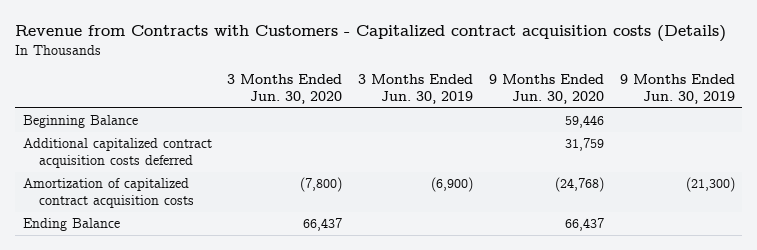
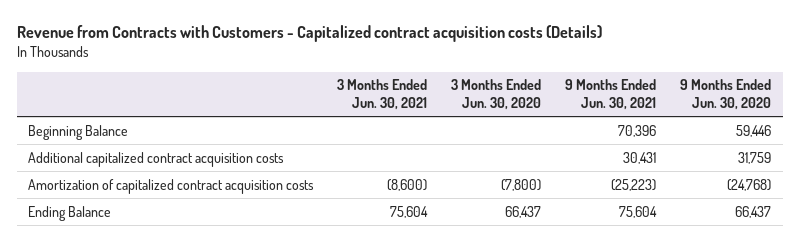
[358,74,474,105] 3 Months Ended Jun. 30, 2019 -> none
[619,74,735,105] 9 Months Ended Jun. 30, 2019 -> none
none -> [337,79,428,110] 3 Months Ended Jun. 30, 2021
none -> [565,79,657,110] 9 Months Ended Jun. 30, 2021
[22,138,212,169] Additional capitalized contract acquisition costs deferred -> [28,151,285,167] Additional capitalized contract acquisition costs

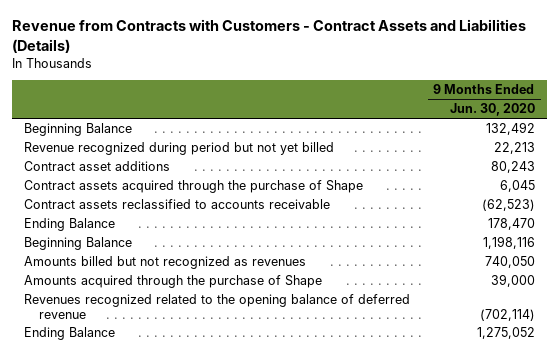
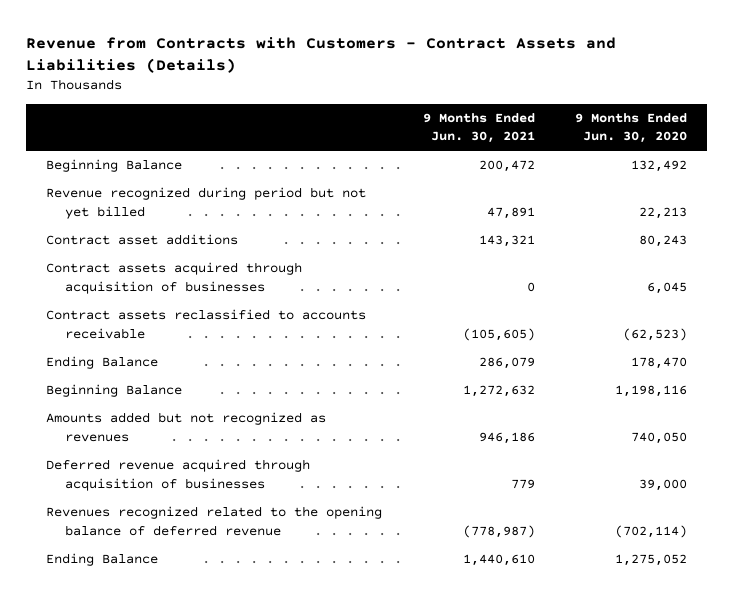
none -> [422,113,535,144] 9 Months Ended Jun. 30, 2021
[23,180,363,194] Contract assets acquired through the purchase of Shape -> [46,262,303,294] Contract assets acquired through acquisition of businesses
[23,256,306,270] Amounts billed but not recognized as revenues -> [46,412,327,442] Amounts added but not recognized as revenues
[23,275,322,289] Amounts acquired through the purchase of Shape -> [46,459,311,491] Deferred revenue acquired through acquisition of businesses

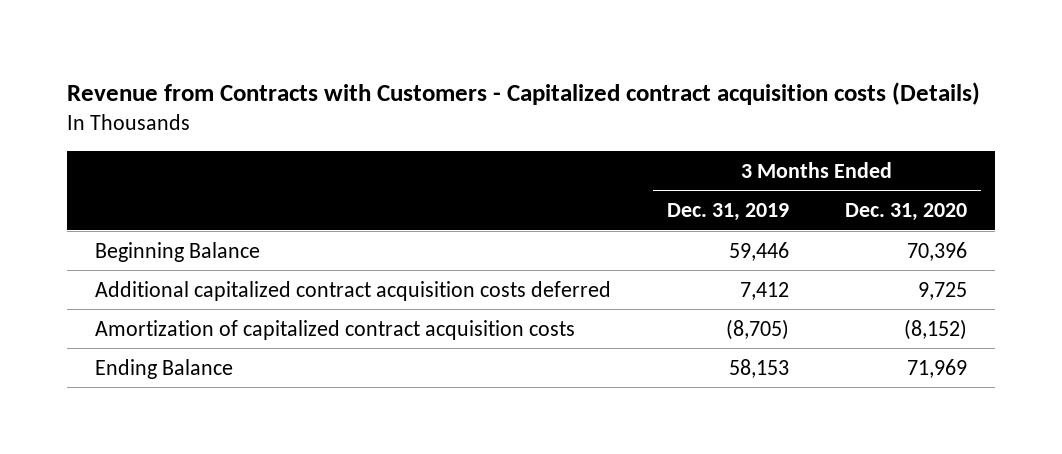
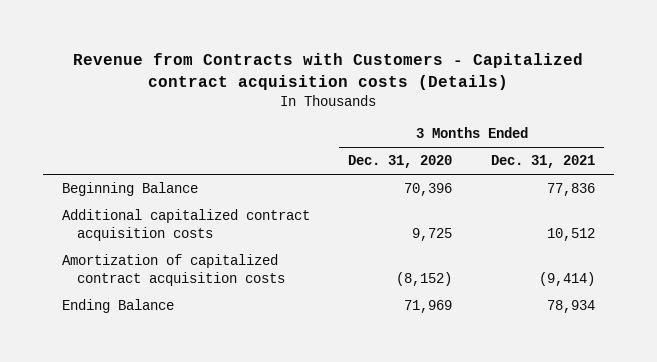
[666,203,789,222] Dec. 31, 2019 -> none
none -> [490,155,595,169] Dec. 31, 2021
[95,280,612,301] Additional capitalized contract acquisition costs deferred -> [61,209,310,241] Additional capitalized contract acquisition costs

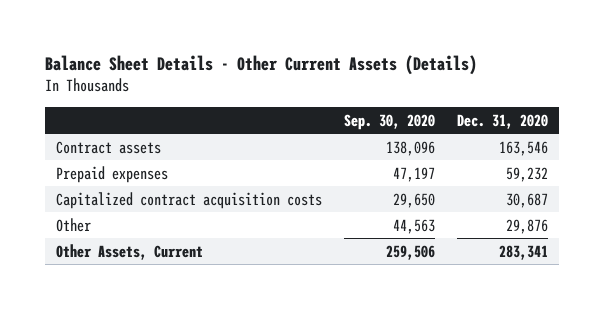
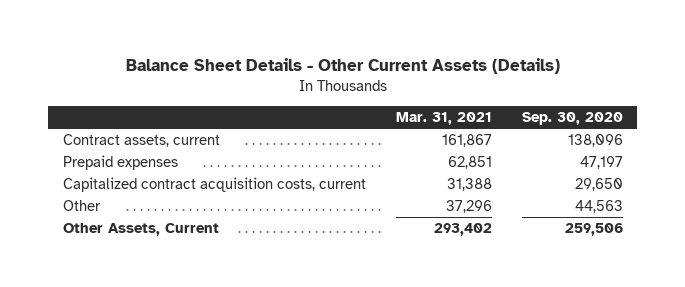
[456,113,548,129] Dec. 31, 2020 -> none
none -> [395,112,492,126] Mar. 31, 2021
[56,140,162,154] Contract assets -> [62,134,220,148] Contract assets, current
[56,191,323,209] Capitalized contract acquisition costs -> [62,177,366,193] Capitalized contract acquisition costs, current

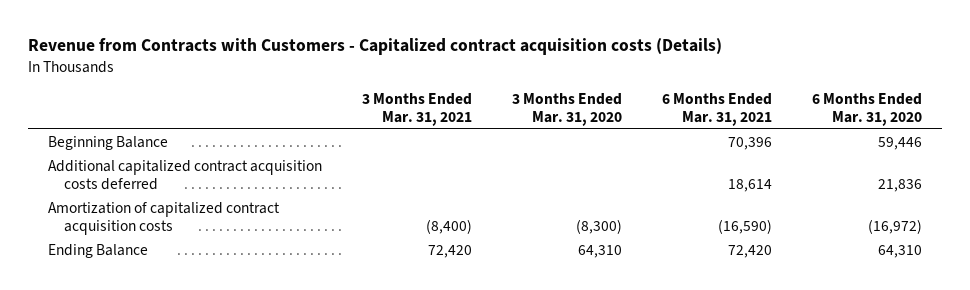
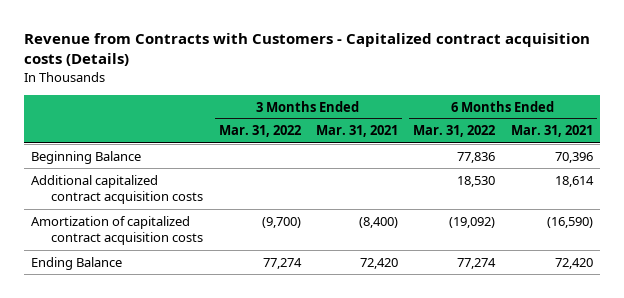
[511,93,622,127] 3 Months Ended Mar. 31, 2020 -> none
[812,93,923,127] 6 Months Ended Mar. 31, 2020 -> none
none -> [218,125,301,138] Mar. 31, 2022
none -> [413,125,496,138] Mar. 31, 2022
[47,159,322,190] Additional capitalized contract acquisition costs deferred -> [31,174,204,205] Additional capitalized contract acquisition costs

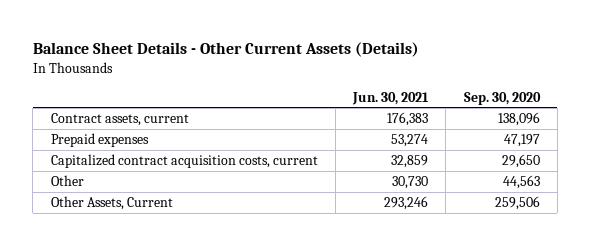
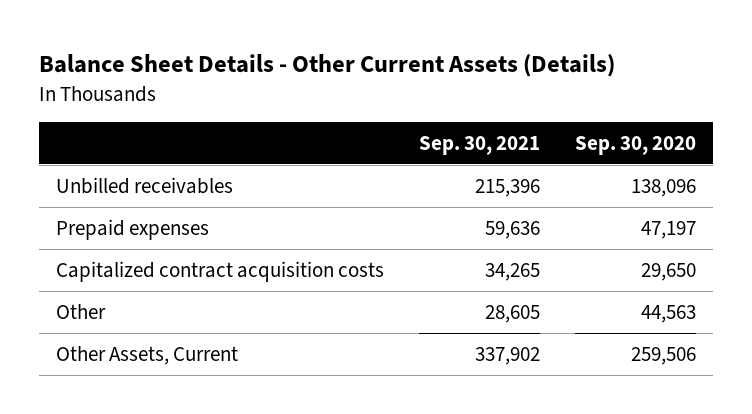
[352,91,430,105] Jun. 30, 2021 -> none
none -> [418,135,540,155] Sep. 30, 2021
[50,112,189,126] Contract assets, current -> [56,176,234,194] Unbilled receivables
[50,153,318,168] Capitalized contract acquisition costs, current -> [56,260,385,282] Capitalized contract acquisition costs

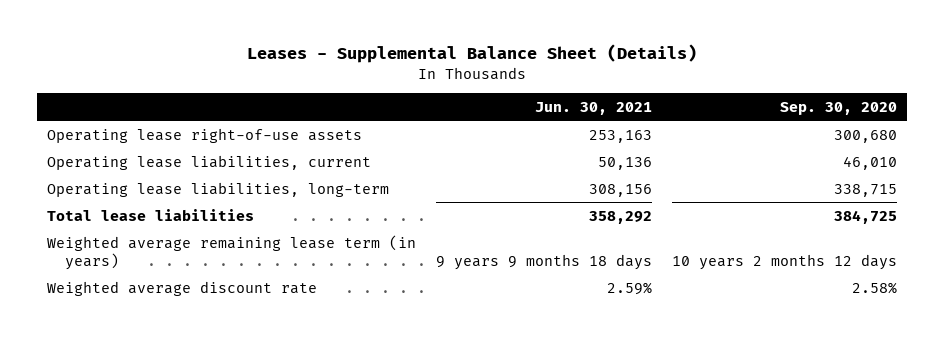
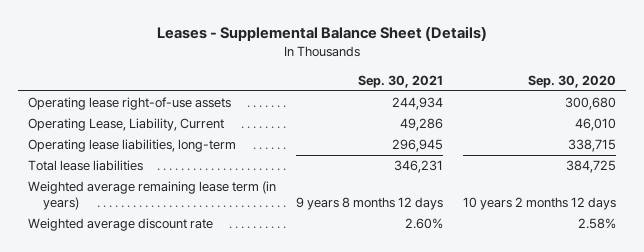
[535,101,653,115] Jun. 30, 2021 -> none
none -> [357,74,443,88] Sep. 30, 2021
[47,154,372,170] Operating lease liabilities, current -> [27,118,224,132] Operating Lease, Liability, Current

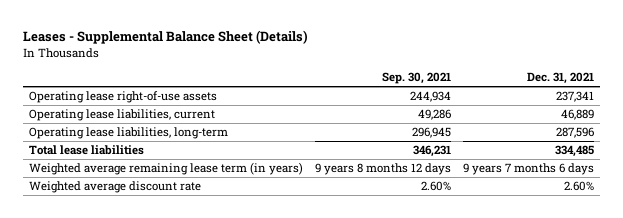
[527,74,616,88] Sep. 30, 2020 -> none
none -> [526,72,594,85] Dec. 31, 2021
[27,118,224,132] Operating Lease, Liability, Current -> [29,109,216,122] Operating lease liabilities, current

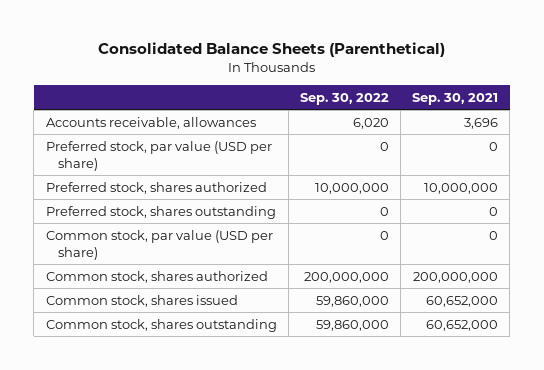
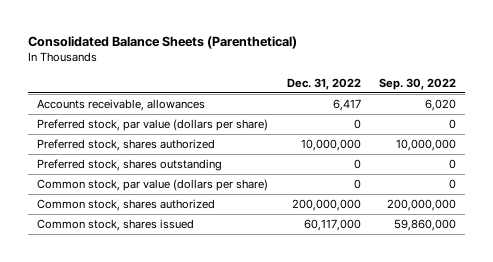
[412,92,499,105] Sep. 30, 2021 -> none
none -> [286,77,361,90] Dec. 31, 2022
[45,140,272,171] Preferred stock, par value (USD per share) -> [37,119,269,132] Preferred stock, par value (dollars per share)
[45,229,273,260] Common stock, par value (USD per share) -> [37,179,269,192] Common stock, par value (dollars per share)
[45,318,277,332] Common stock, shares outstanding -> none

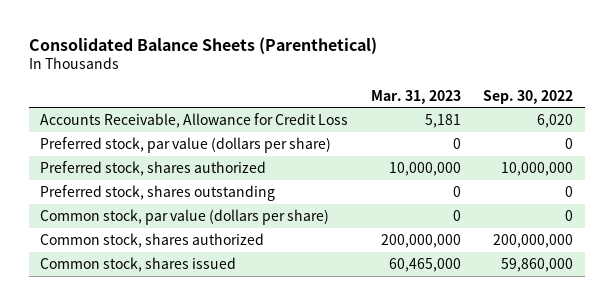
[286,77,361,90] Dec. 31, 2022 -> none
none -> [370,89,461,104] Mar. 31, 2023
[37,99,206,112] Accounts receivable, allowances -> none
none -> [40,113,349,129] Accounts Receivable, Allowance for Credit Loss

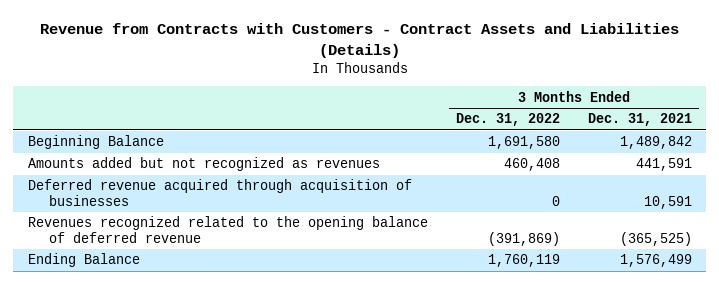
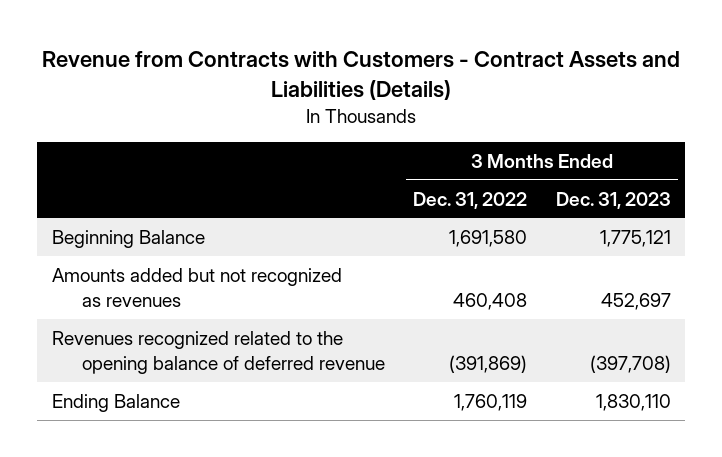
[587,113,692,127] Dec. 31, 2021 -> none
none -> [555,191,671,209] Dec. 31, 2023
[27,179,412,206] Deferred revenue acquired through acquisition of businesses -> none

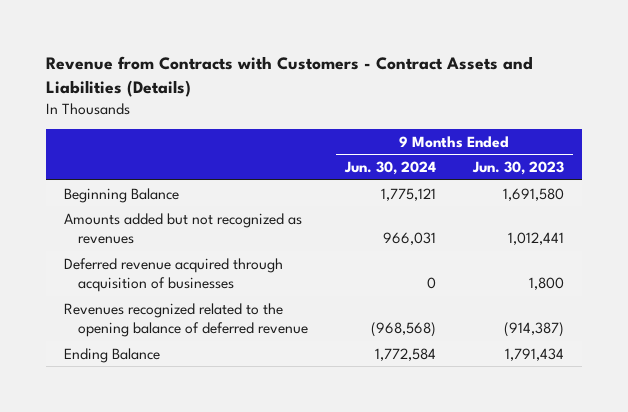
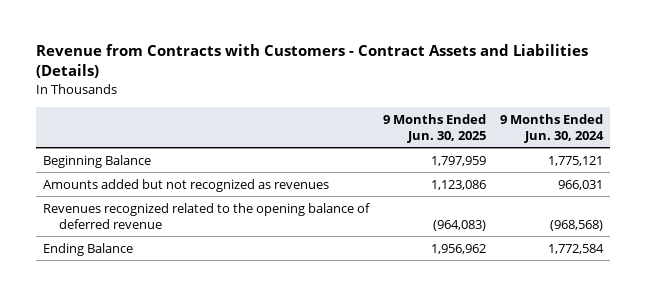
[471,160,564,175] Jun. 30, 2023 -> none
none -> [382,113,486,143] 9 Months Ended Jun. 30, 2025
[64,257,284,293] Deferred revenue acquired through acquisition of businesses -> none

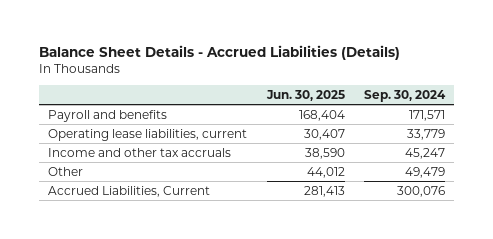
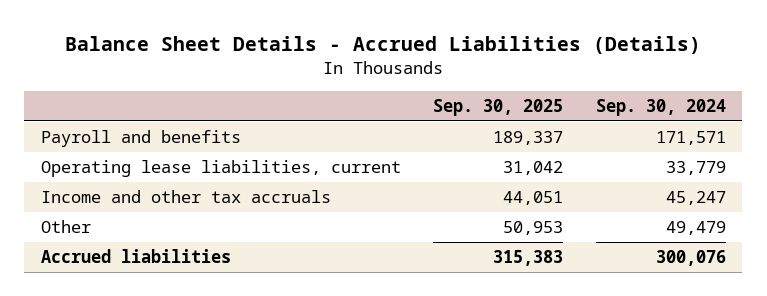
[265,89,345,101] Jun. 30, 2025 -> none
none -> [433,99,564,117] Sep. 30, 2025
[48,185,211,197] Accrued Liabilities, Current -> [40,248,231,263] Accrued liabilities

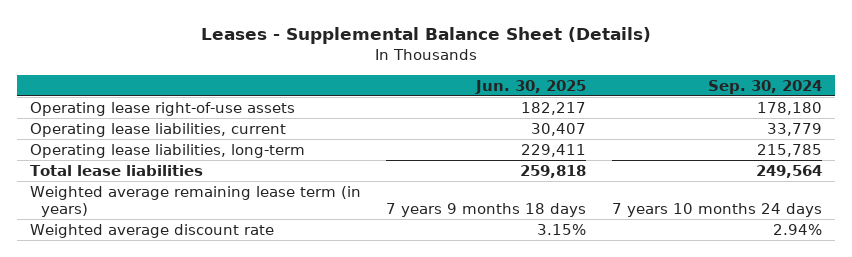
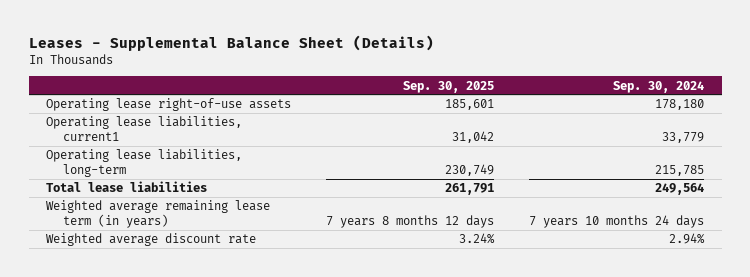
[475,79,587,94] Jun. 30, 2025 -> none
none -> [403,80,495,93] Sep. 30, 2025
[29,123,286,138] Operating lease liabilities, current -> [46,116,243,141] Operating lease liabilities, current1

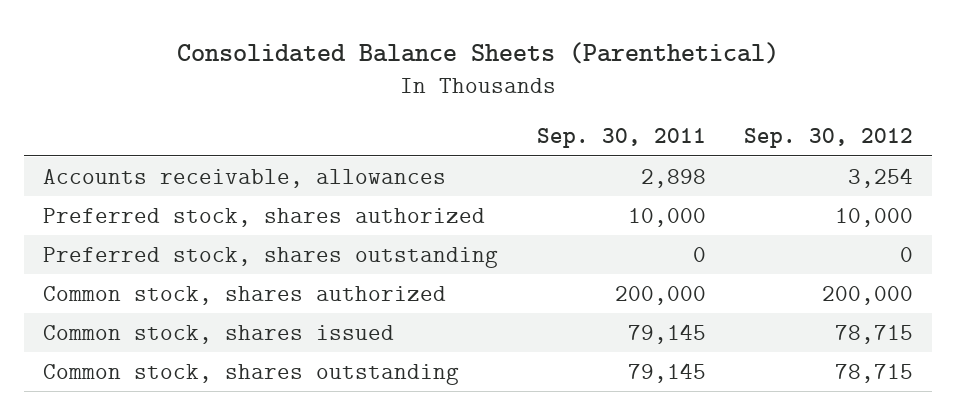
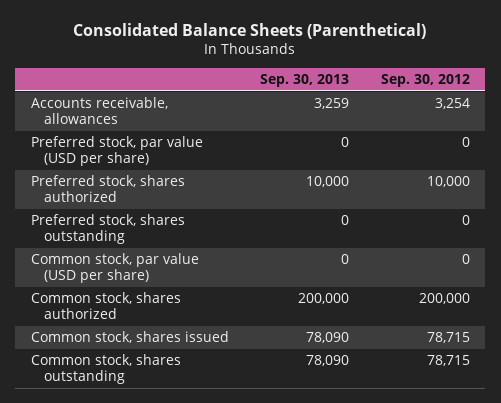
[536,128,706,149] Sep. 30, 2011 -> none
none -> [260,73,350,87] Sep. 30, 2013
none -> [30,136,203,166] Preferred stock, par value (USD per share)
none -> [30,253,199,283] Common stock, par value (USD per share)

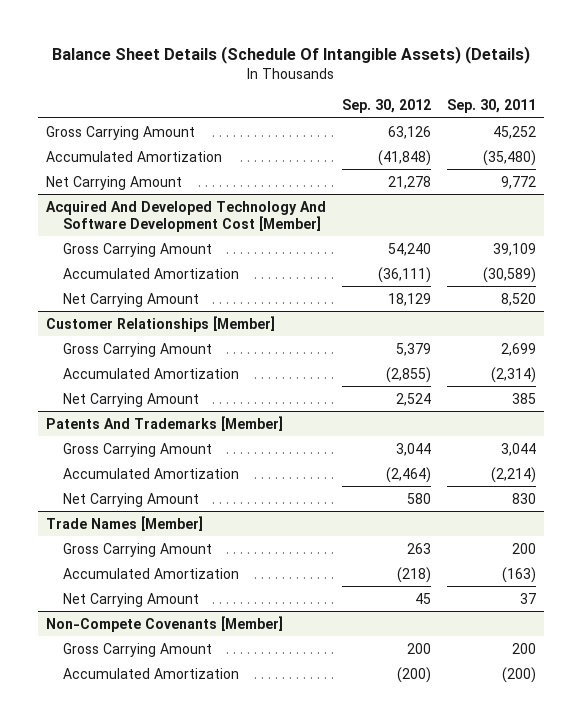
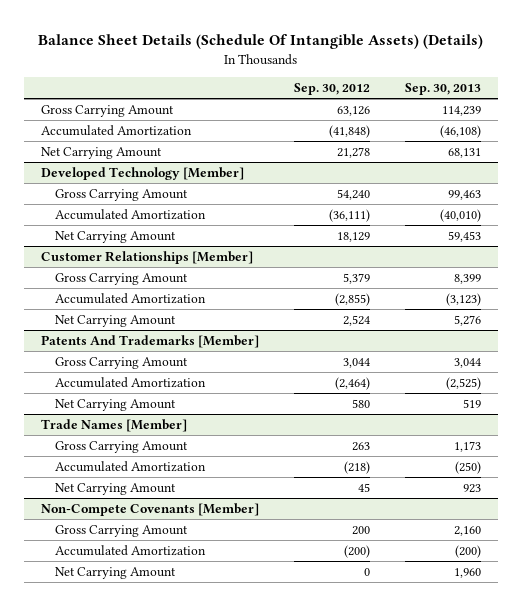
[447,99,537,114] Sep. 30, 2011 -> none
none -> [404,83,481,96] Sep. 30, 2013
[46,200,327,232] Acquired And Developed Technology And Software Development Cost [Member] -> none
none -> [41,166,245,180] Developed Technology [Member]
none -> [55,566,177,579] Net Carrying Amount

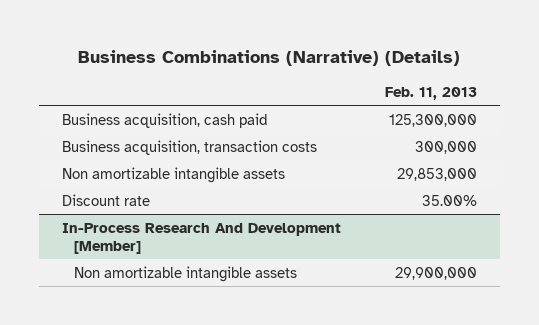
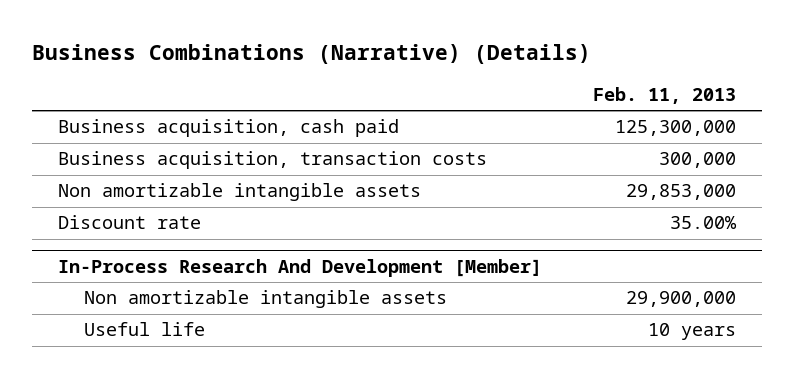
none -> [84,322,206,337] Useful life

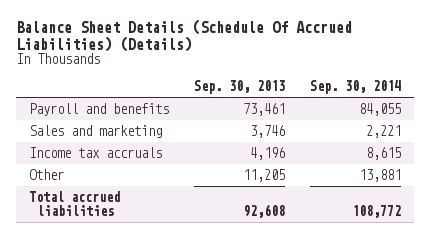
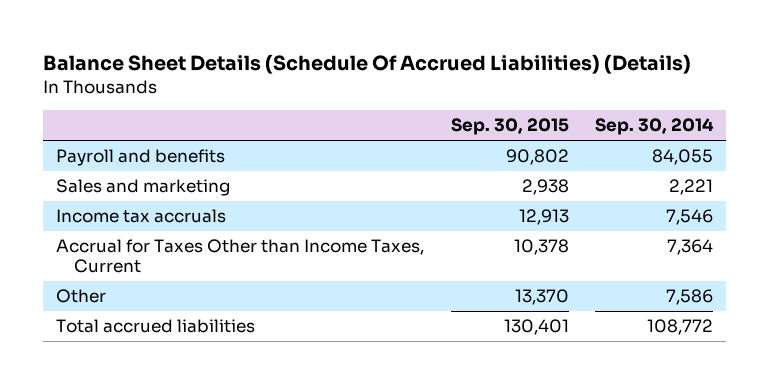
[193,80,285,95] Sep. 30, 2013 -> none
none -> [450,118,569,136] Sep. 30, 2015
[365,147,401,161] 8,615 -> [665,209,713,226] 7,546
none -> [56,239,425,274] Accrual for Taxes Other than Income Taxes, Current
[358,169,401,183] 13,881 -> [665,289,713,306] 7,586

